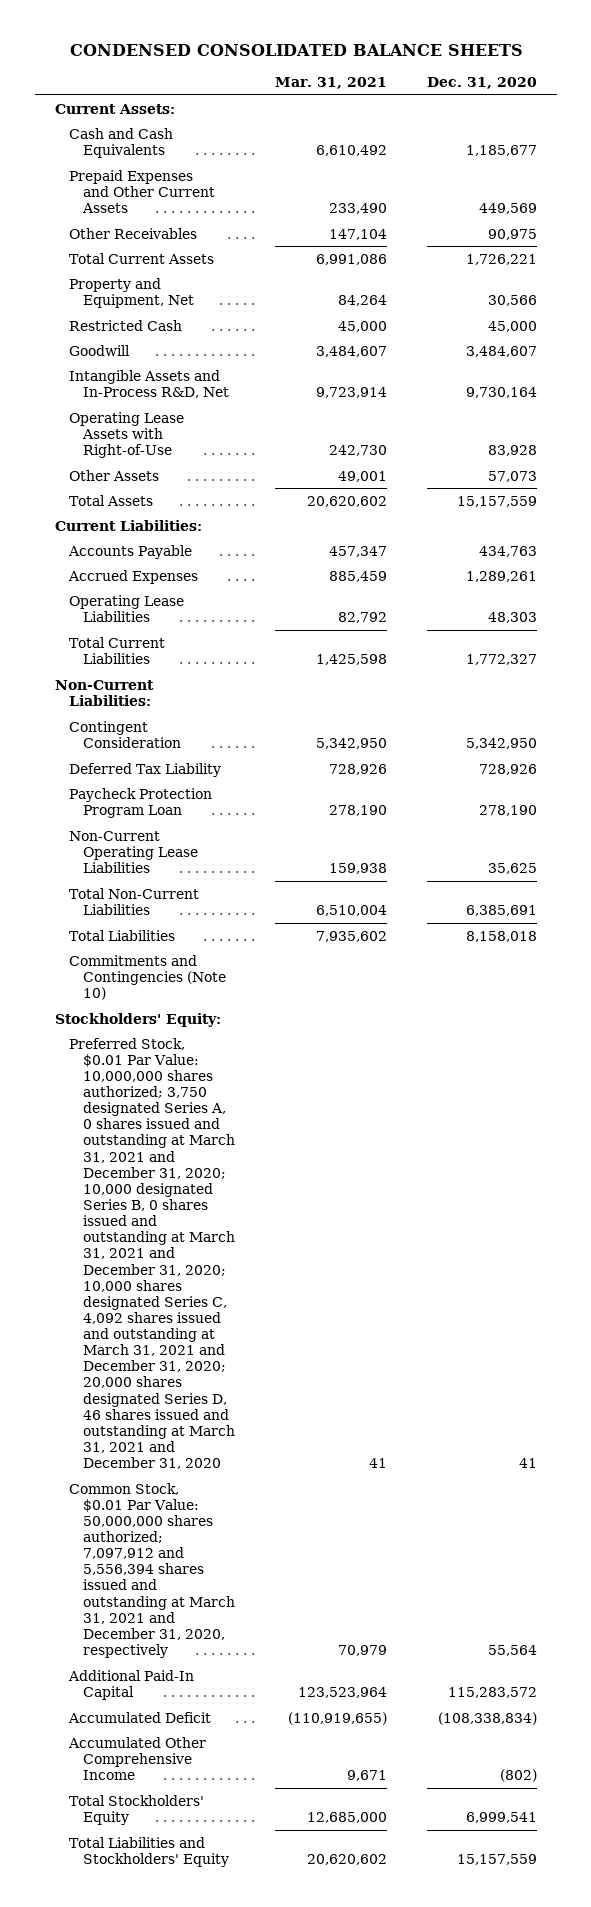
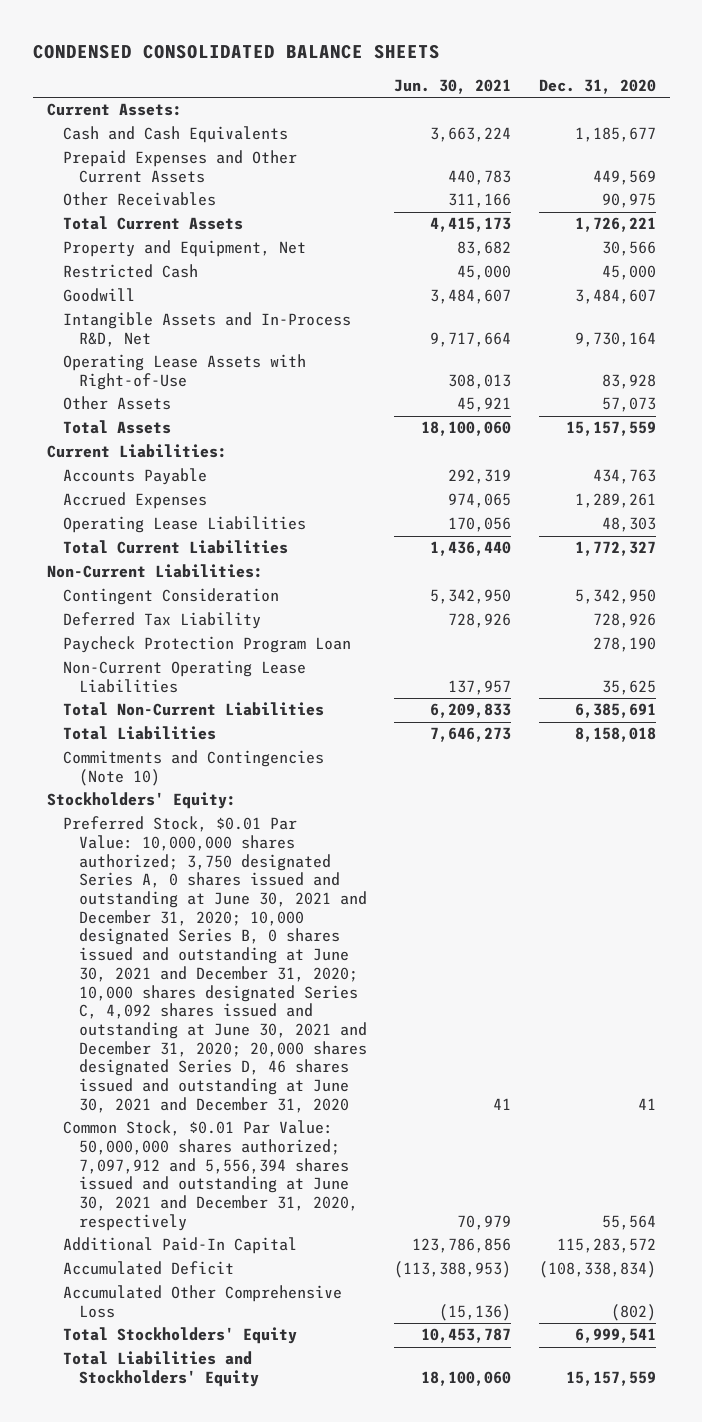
[275,76,388,89] Mar. 31, 2021 -> none
none -> [394,79,512,95] Jun. 30, 2021
[68,1037,236,1470] Preferred Stock, $0.01 Par Value: 10,000,000 shares authorized; 3,750 designated Series A, 0 shares issued and outstanding at March 31, 2021 and December 31, 2020; 10,000 designated Series B, 0 shares issued and outstanding at March 31, 2021 and December 31, 2020; 10,000 shares designated Series C, 4,092 shares issued and outstanding at March 31, 2021 and December 31, 2020; 20,000 shares designated Series D, 46 shares issued and outstanding at March 31, 2021 and December 31, 2020 -> [62,816,367,1113] Preferred Stock, $0.01 Par Value: 10,000,000 shares authorized; 3,750 designated Series A, 0 shares issued and outstanding at June 30, 2021 and December 31, 2020; 10,000 designated Series B, 0 shares issued and outstanding at June 30, 2021 and December 31, 2020; 10,000 shares designated Series C, 4,092 shares issued and outstanding at June 30, 2021 and December 31, 2020; 20,000 shares designated Series D, 46 shares issued and outstanding at June 30, 2021 and December 31, 2020
[68,1482,236,1659] Common Stock, $0.01 Par Value: 50,000,000 shares authorized; 7,097,912 and 5,556,394 shares issued and outstanding at March 31, 2021 and December 31, 2020, respectively -> [62,1120,358,1231] Common Stock, $0.01 Par Value: 50,000,000 shares authorized; 7,097,912 and 5,556,394 shares issued and outstanding at June 30, 2021 and December 31, 2020, respectively
[67,1736,206,1780] Accumulated Other Comprehensive Income -> [62,1285,342,1319] Accumulated Other Comprehensive Loss

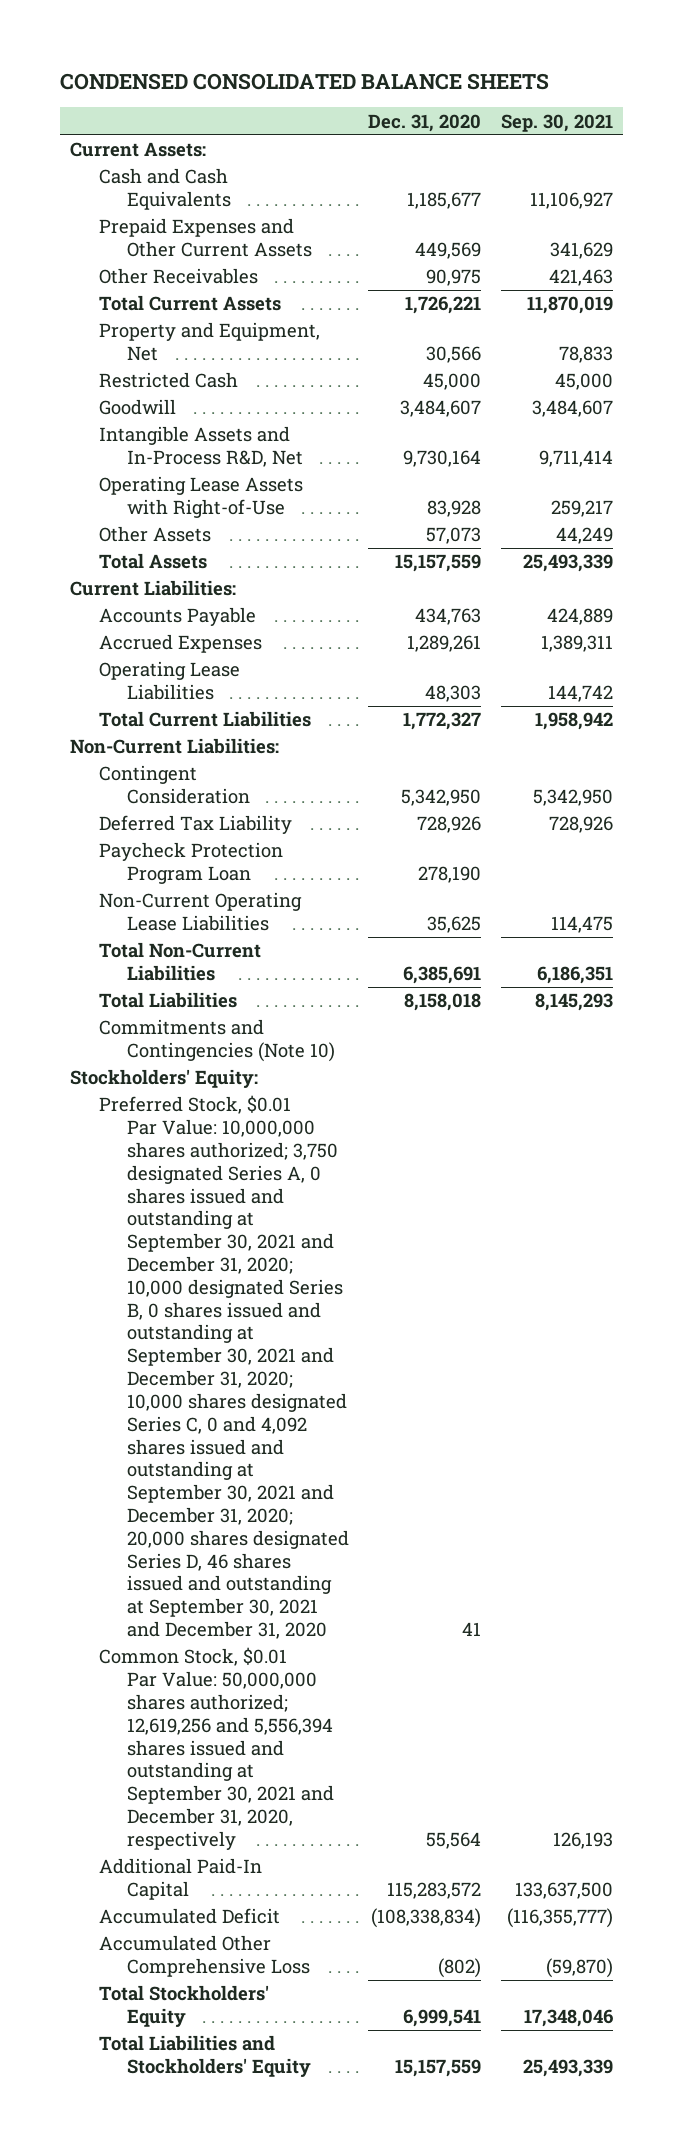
[394,79,512,95] Jun. 30, 2021 -> none
none -> [501,113,614,132] Sep. 30, 2021
[62,816,367,1113] Preferred Stock, $0.01 Par Value: 10,000,000 shares authorized; 3,750 designated Series A, 0 shares issued and outstanding at June 30, 2021 and December 31, 2020; 10,000 designated Series B, 0 shares issued and outstanding at June 30, 2021 and December 31, 2020; 10,000 shares designated Series C, 4,092 shares issued and outstanding at June 30, 2021 and December 31, 2020; 20,000 shares designated Series D, 46 shares issued and outstanding at June 30, 2021 and December 31, 2020 -> [98,1095,349,1640] Preferred Stock, $0.01 Par Value: 10,000,000 shares authorized; 3,750 designated Series A, 0 shares issued and outstanding at September 30, 2021 and December 31, 2020; 10,000 designated Series B, 0 shares issued and outstanding at September 30, 2021 and December 31, 2020; 10,000 shares designated Series C, 0 and 4,092 shares issued and outstanding at September 30, 2021 and December 31, 2020; 20,000 shares designated Series D, 46 shares issued and outstanding at September 30, 2021 and December 31, 2020
[62,1120,358,1231] Common Stock, $0.01 Par Value: 50,000,000 shares authorized; 7,097,912 and 5,556,394 shares issued and outstanding at June 30, 2021 and December 31, 2020, respectively -> [98,1647,334,1850] Common Stock, $0.01 Par Value: 50,000,000 shares authorized; 12,619,256 and 5,556,394 shares issued and outstanding at September 30, 2021 and December 31, 2020, respectively

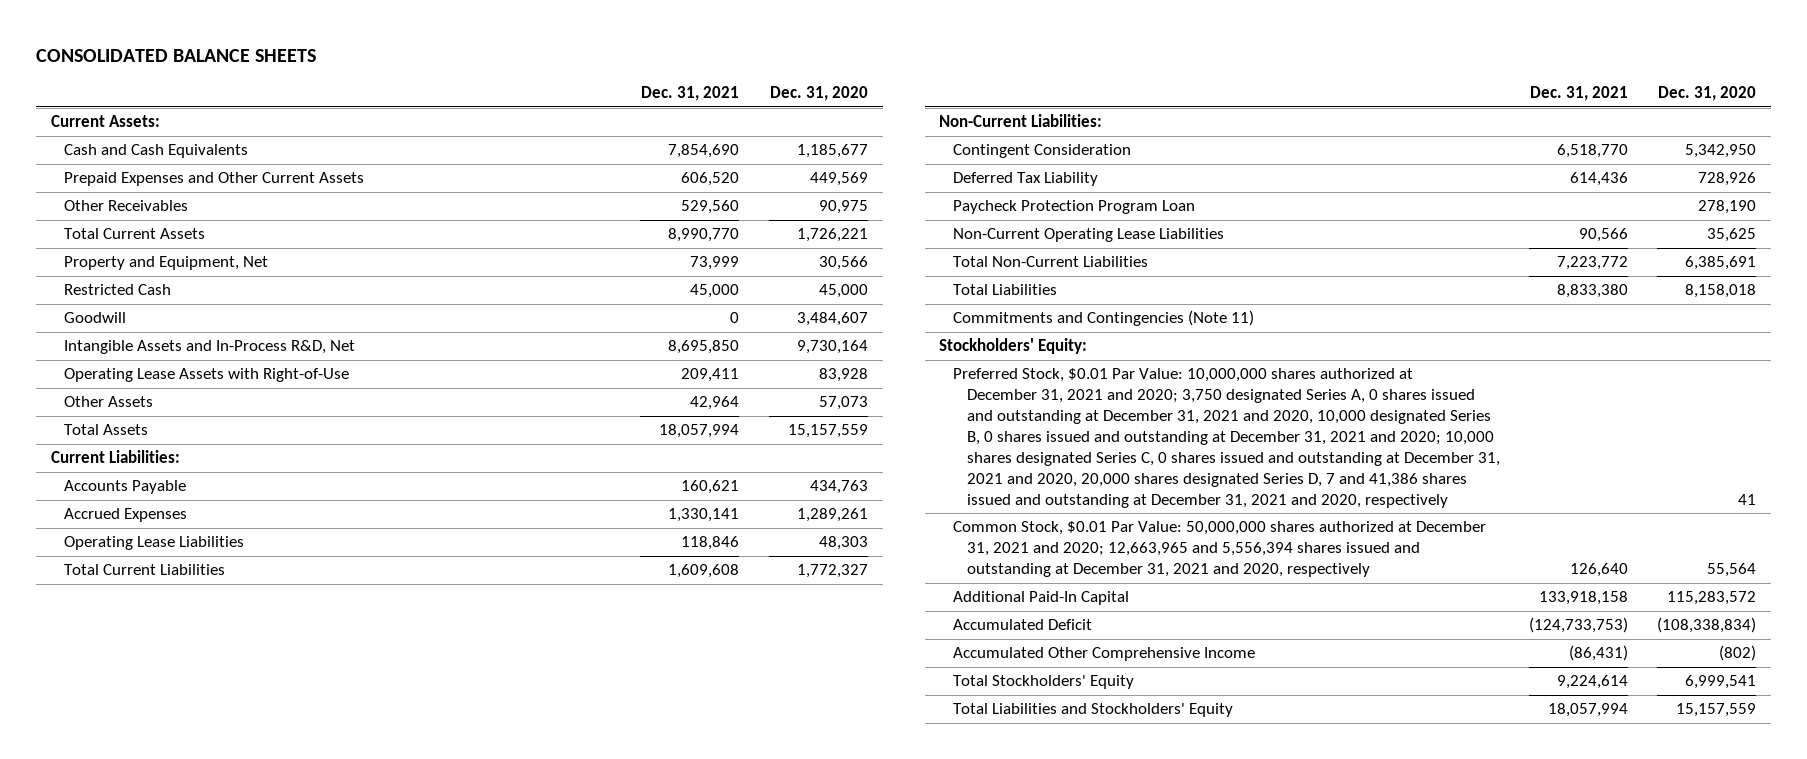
[60,72,550,90] CONDENSED CONSOLIDATED BALANCE SHEETS -> [35,49,316,63] CONSOLIDATED BALANCE SHEETS
[501,113,614,132] Sep. 30, 2021 -> none
none -> [641,86,740,102] Dec. 31, 2021
[98,1019,335,1063] Commitments and Contingencies (Note 10) -> [953,310,1255,327] Commitments and Contingencies (Note 11)
[98,1095,349,1640] Preferred Stock, $0.01 Par Value: 10,000,000 shares authorized; 3,750 designated Series A, 0 shares issued and outstanding at September 30, 2021 and December 31, 2020; 10,000 designated Series B, 0 shares issued and outstanding at September 30, 2021 and December 31, 2020; 10,000 shares designated Series C, 0 and 4,092 shares issued and outstanding at September 30, 2021 and December 31, 2020; 20,000 shares designated Series D, 46 shares issued and outstanding at September 30, 2021 and December 31, 2020 -> [953,368,1500,508] Preferred Stock, $0.01 Par Value: 10,000,000 shares authorized at December 31, 2021 and 2020; 3,750 designated Series A, 0 shares issued and outstanding at December 31, 2021 and 2020, 10,000 designated Series B, 0 shares issued and outstanding at December 31, 2021 and 2020; 10,000 shares designated Series C, 0 shares issued and outstanding at December 31, 2021 and 2020, 20,000 shares designated Series D, 7 and 41,386 shares issued and outstanding at December 31, 2021 and 2020, respectively
[98,1647,334,1850] Common Stock, $0.01 Par Value: 50,000,000 shares authorized; 12,619,256 and 5,556,394 shares issued and outstanding at September 30, 2021 and December 31, 2020, respectively -> [953,521,1487,578] Common Stock, $0.01 Par Value: 50,000,000 shares authorized at December 31, 2021 and 2020; 12,663,965 and 5,556,394 shares issued and outstanding at December 31, 2021 and 2020, respectively
[98,1935,310,1978] Accumulated Other Comprehensive Loss -> [953,647,1256,662] Accumulated Other Comprehensive Income

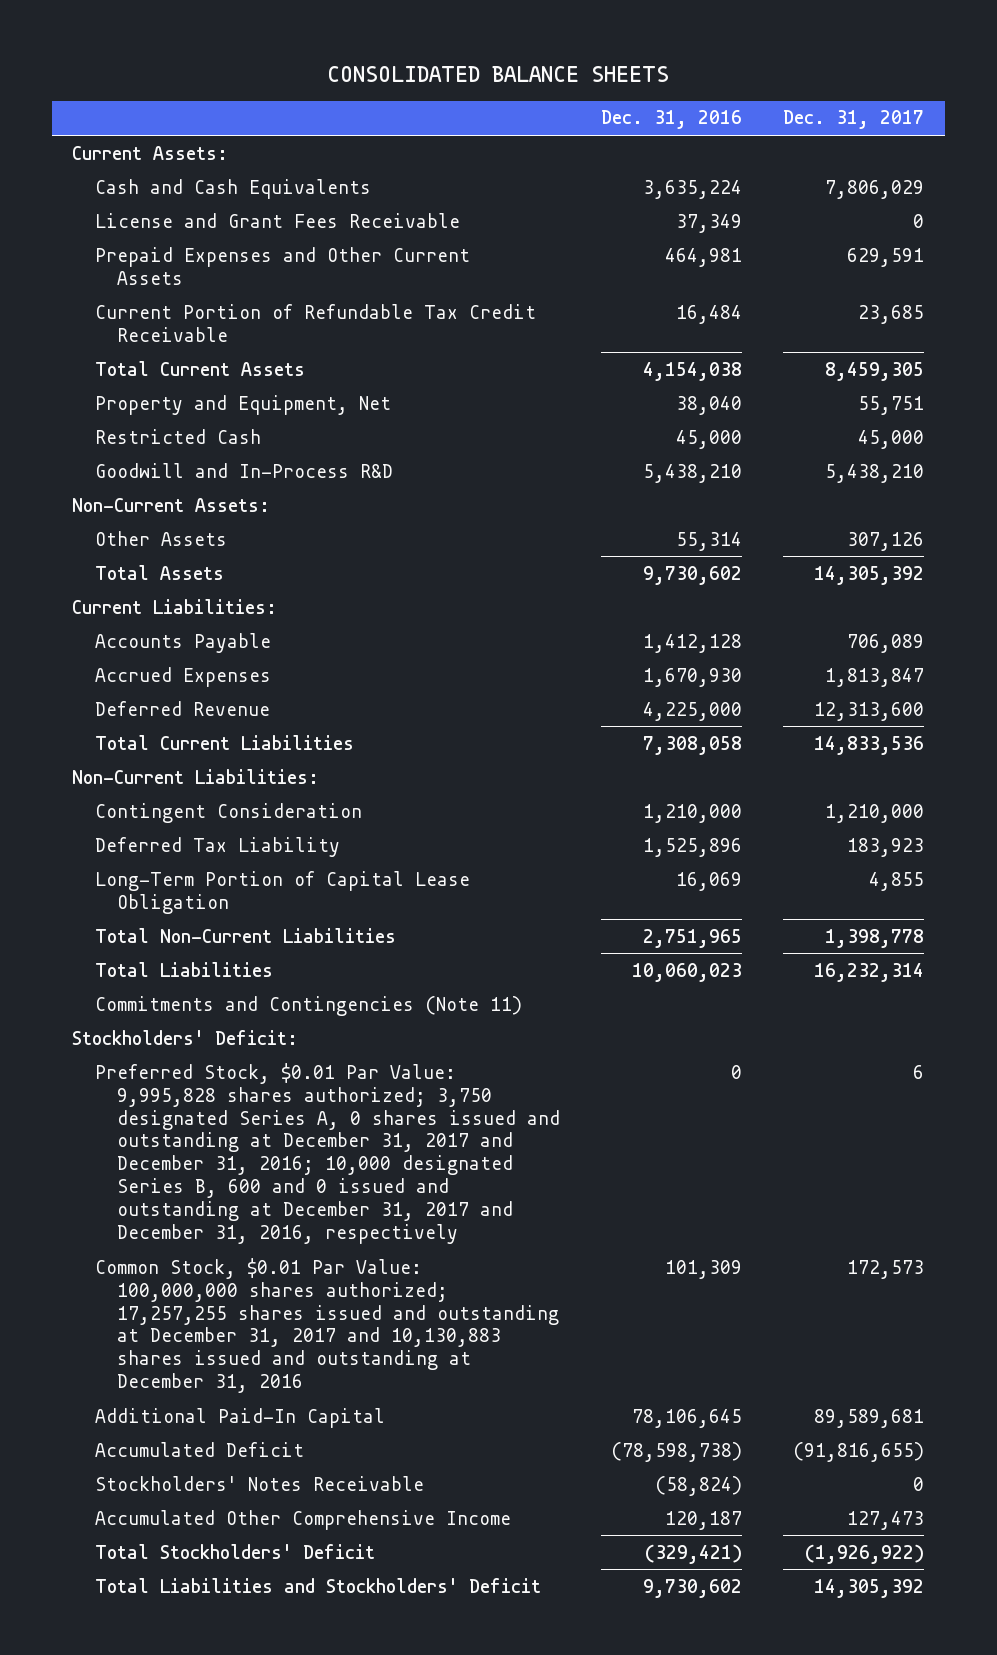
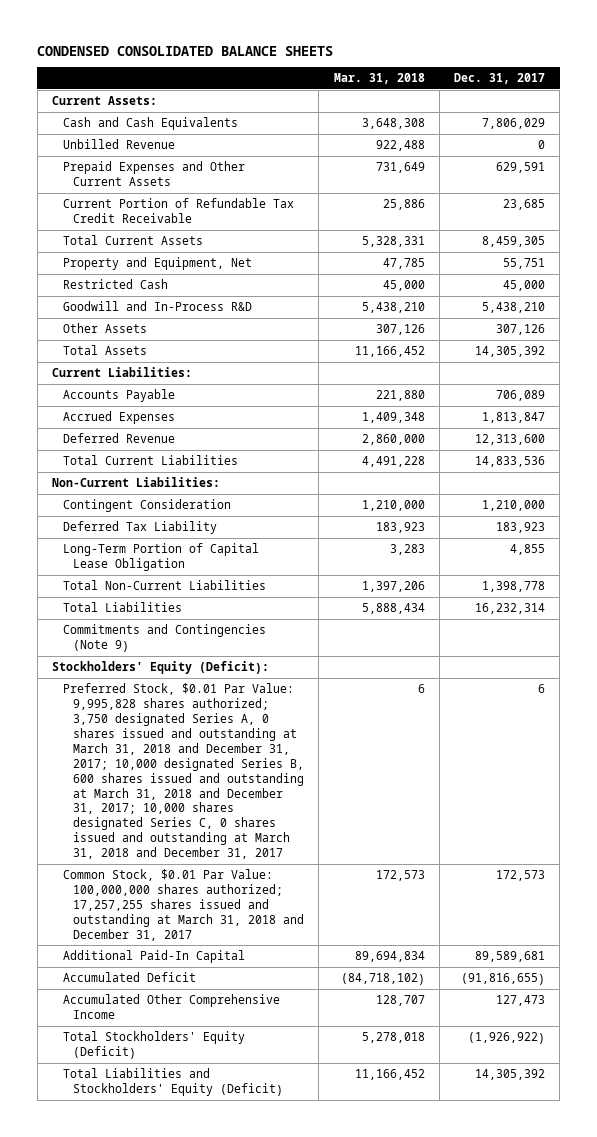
[327,65,670,82] CONSOLIDATED BALANCE SHEETS -> [37,45,334,56] CONDENSED CONSOLIDATED BALANCE SHEETS
[601,110,743,130] Dec. 31, 2016 -> none
none -> [333,73,425,85] Mar. 31, 2018
[94,212,460,228] License and Grant Fees Receivable -> none
none -> [62,139,175,150] Unbilled Revenue
[72,497,271,512] Non-Current Assets: -> none
[94,995,522,1016] Commitments and Contingencies (Note 11) -> [62,624,266,652] Commitments and Contingencies (Note 9)
[72,1029,299,1045] Stockholders' Deficit: -> [52,661,270,675] Stockholders' Equity (Deficit):
[94,1062,560,1245] Preferred Stock, $0.01 Par Value: 9,995,828 shares authorized; 3,750 designated Series A, 0 shares issued and outstanding at December 31, 2017 and December 31, 2016; 10,000 designated Series B, 600 and 0 issued and outstanding at December 31, 2017 and December 31, 2016, respectively -> [62,683,305,860] Preferred Stock, $0.01 Par Value: 9,995,828 shares authorized; 3,750 designated Series A, 0 shares issued and outstanding at March 31, 2018 and December 31, 2017; 10,000 designated Series B, 600 shares issued and outstanding at March 31, 2018 and December 31, 2017; 10,000 shares designated Series C, 0 shares issued and outstanding at March 31, 2018 and December 31, 2017
[94,1257,559,1394] Common Stock, $0.01 Par Value: 100,000,000 shares authorized; 17,257,255 shares issued and outstanding at December 31, 2017 and 10,130,883 shares issued and outstanding at December 31, 2016 -> [62,869,305,941] Common Stock, $0.01 Par Value: 100,000,000 shares authorized; 17,257,255 shares issued and outstanding at March 31, 2018 and December 31, 2017
[94,1475,424,1491] Stockholders' Notes Receivable -> none
[94,1543,375,1559] Total Stockholders' Deficit -> [62,1031,245,1059] Total Stockholders' Equity (Deficit)
[94,1577,541,1593] Total Liabilities and Stockholders' Deficit -> [62,1068,284,1096] Total Liabilities and Stockholders' Equity (Deficit)

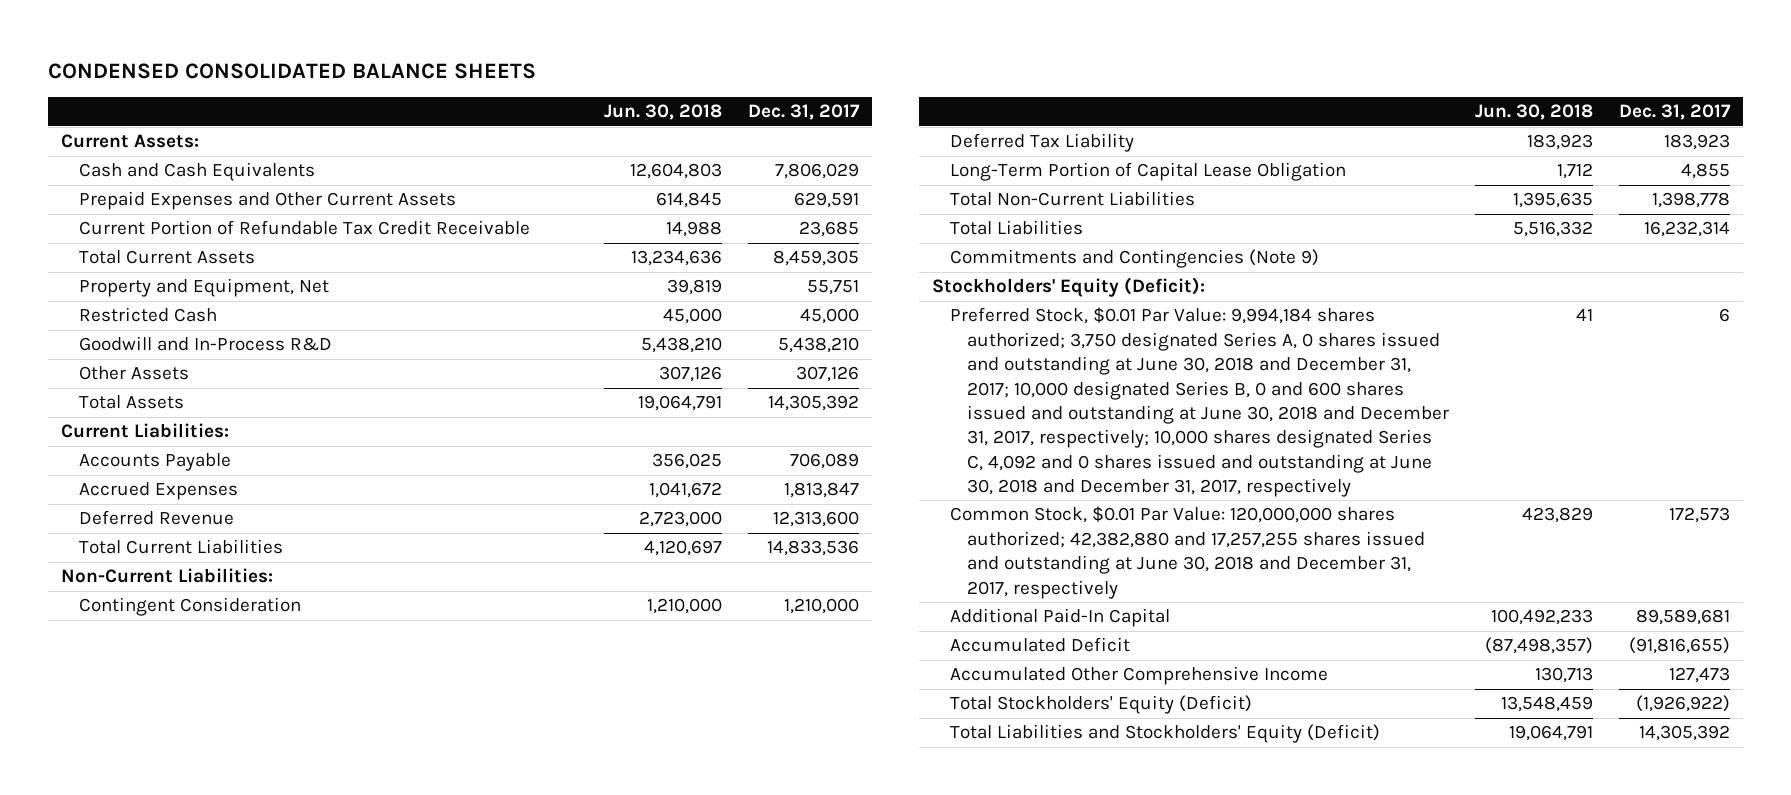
[333,73,425,85] Mar. 31, 2018 -> none
none -> [604,104,723,121] Jun. 30, 2018
[62,139,175,150] Unbilled Revenue -> none
[62,683,305,860] Preferred Stock, $0.01 Par Value: 9,995,828 shares authorized; 3,750 designated Series A, 0 shares issued and outstanding at March 31, 2018 and December 31, 2017; 10,000 designated Series B, 600 shares issued and outstanding at March 31, 2018 and December 31, 2017; 10,000 shares designated Series C, 0 shares issued and outstanding at March 31, 2018 and December 31, 2017 -> [949,307,1450,497] Preferred Stock, $0.01 Par Value: 9,994,184 shares authorized; 3,750 designated Series A, 0 shares issued and outstanding at June 30, 2018 and December 31, 2017; 10,000 designated Series B, 0 and 600 shares issued and outstanding at June 30, 2018 and December 31, 2017, respectively; 10,000 shares designated Series C, 4,092 and 0 shares issued and outstanding at June 30, 2018 and December 31, 2017, respectively
[62,869,305,941] Common Stock, $0.01 Par Value: 100,000,000 shares authorized; 17,257,255 shares issued and outstanding at March 31, 2018 and December 31, 2017 -> [949,506,1426,599] Common Stock, $0.01 Par Value: 120,000,000 shares authorized; 42,382,880 and 17,257,255 shares issued and outstanding at June 30, 2018 and December 31, 2017, respectively

